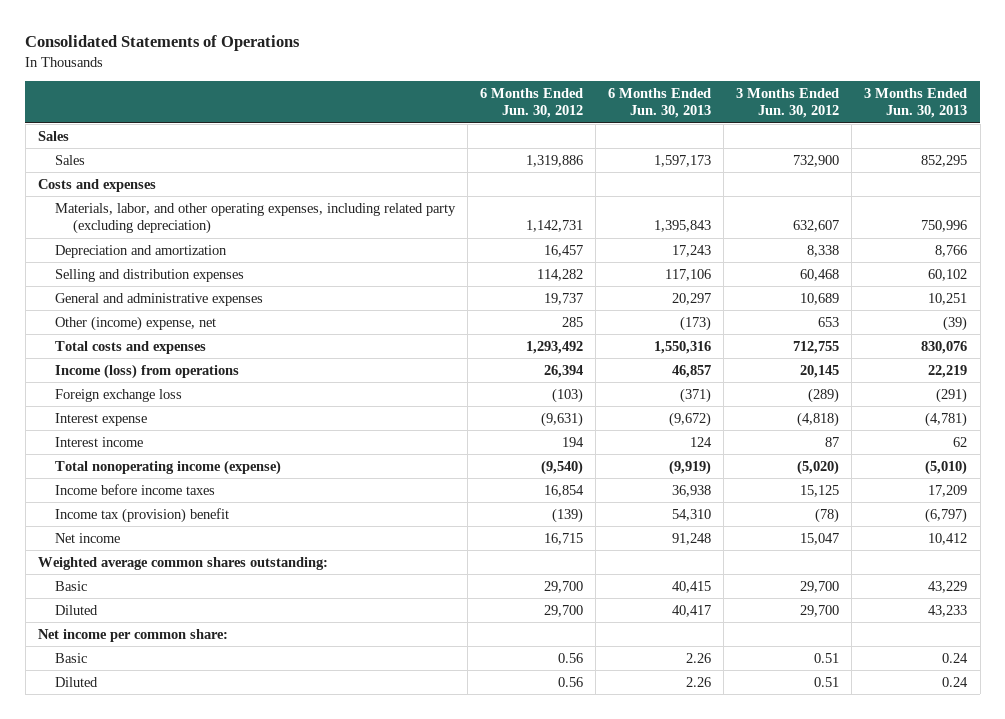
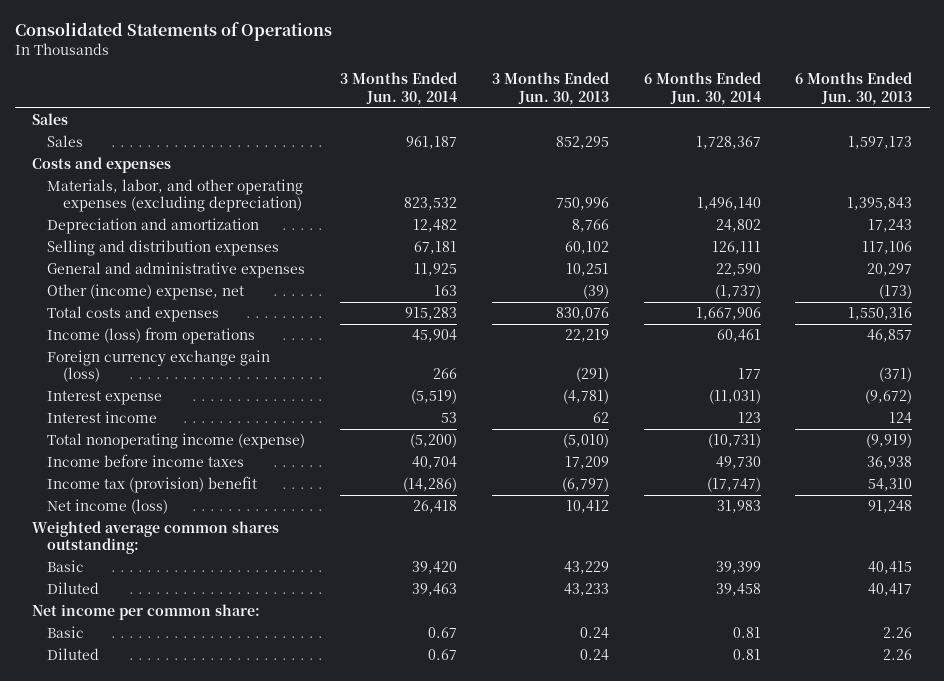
[480,87,584,119] 6 Months Ended Jun. 30, 2012 -> none
[736,87,840,119] 3 Months Ended Jun. 30, 2012 -> none
none -> [340,72,458,105] 3 Months Ended Jun. 30, 2014
none -> [643,72,761,105] 6 Months Ended Jun. 30, 2014
[55,202,457,235] Materials, labor, and other operating expenses, including related party (excluding depreciation) -> [47,178,304,213] Materials, labor, and other operating expenses (excluding depreciation)
[55,388,183,402] Foreign exchange loss -> [47,349,271,383] Foreign currency exchange gain (loss)
[55,532,121,543] Net income -> [47,498,169,514] Net income (loss)

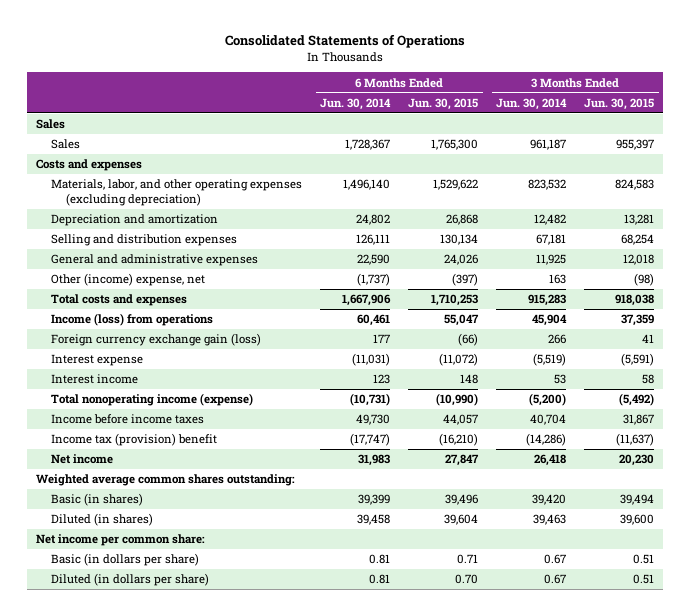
[491,72,609,105] 3 Months Ended Jun. 30, 2013 -> none
[795,72,913,105] 6 Months Ended Jun. 30, 2013 -> none
none -> [408,97,479,110] Jun. 30, 2015
none -> [584,97,655,110] Jun. 30, 2015
[47,498,169,514] Net income (loss) -> [51,454,114,465] Net income
[47,559,85,572] Basic -> [51,493,144,507] Basic (in shares)
[47,581,100,594] Diluted -> [51,513,154,527] Diluted (in shares)
[47,625,85,638] Basic -> [51,553,200,567] Basic (in dollars per share)
[47,647,100,660] Diluted -> [51,573,210,587] Diluted (in dollars per share)

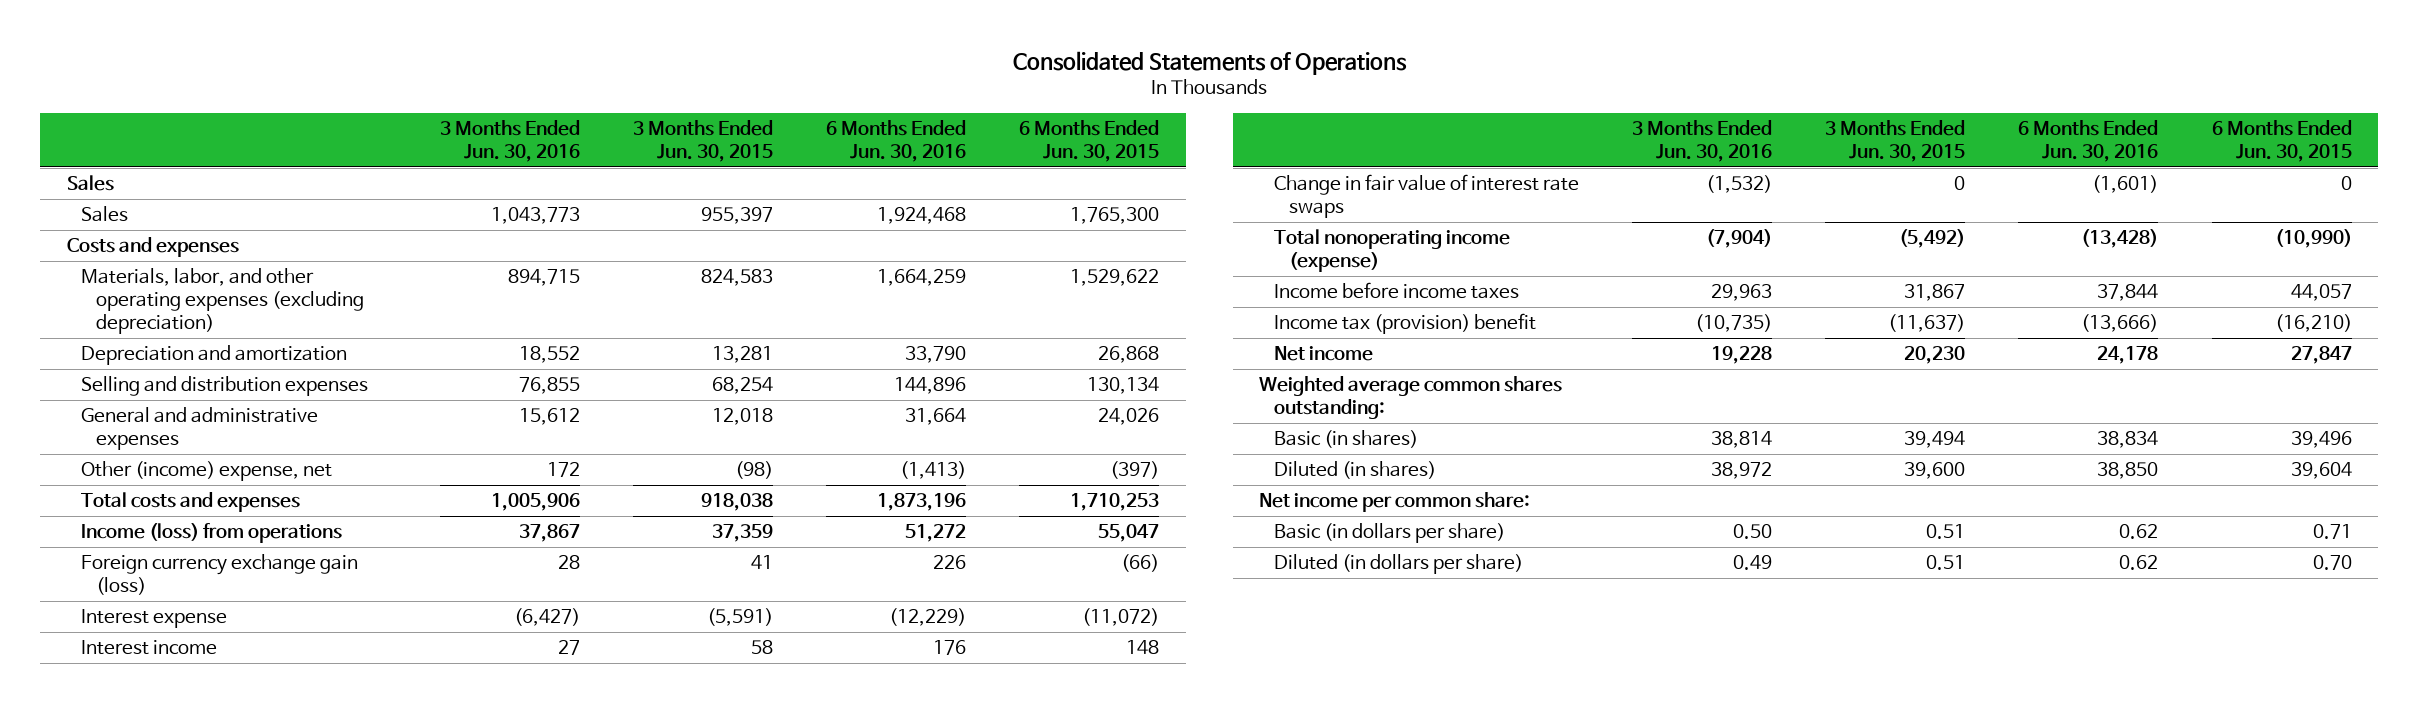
[320,97,392,110] Jun. 30, 2014 -> none
[496,97,568,110] Jun. 30, 2014 -> none
none -> [439,120,580,163] 3 Months Ended Jun. 30, 2016
none -> [826,120,967,163] 6 Months Ended Jun. 30, 2016
none -> [1273,174,1579,219] Change in fair value of interest rate swaps

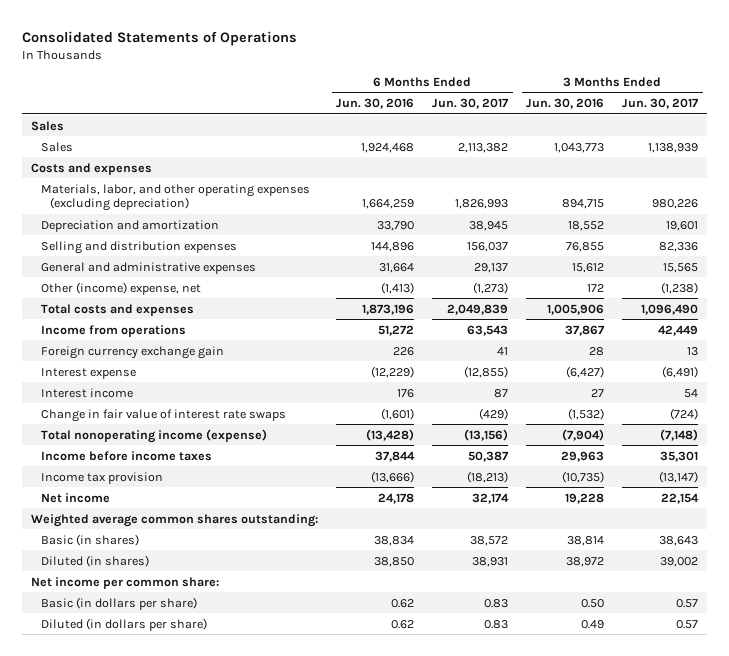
[632,120,773,163] 3 Months Ended Jun. 30, 2015 -> none
[1019,120,1160,163] 6 Months Ended Jun. 30, 2015 -> none
none -> [432,98,509,110] Jun. 30, 2017
none -> [622,98,699,110] Jun. 30, 2017
[81,523,343,544] Income (loss) from operations -> [40,324,186,337] Income from operations
[81,554,359,596] Foreign currency exchange gain (loss) -> [40,345,224,359] Foreign currency exchange gain
[1273,313,1536,335] Income tax (provision) benefit -> [40,471,163,484] Income tax provision

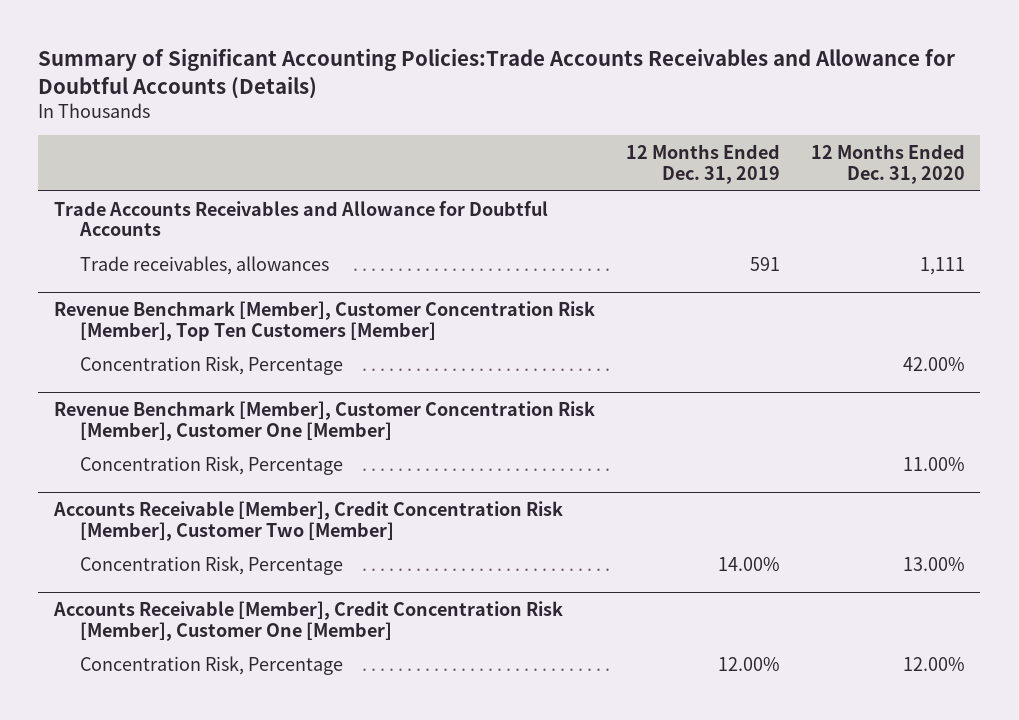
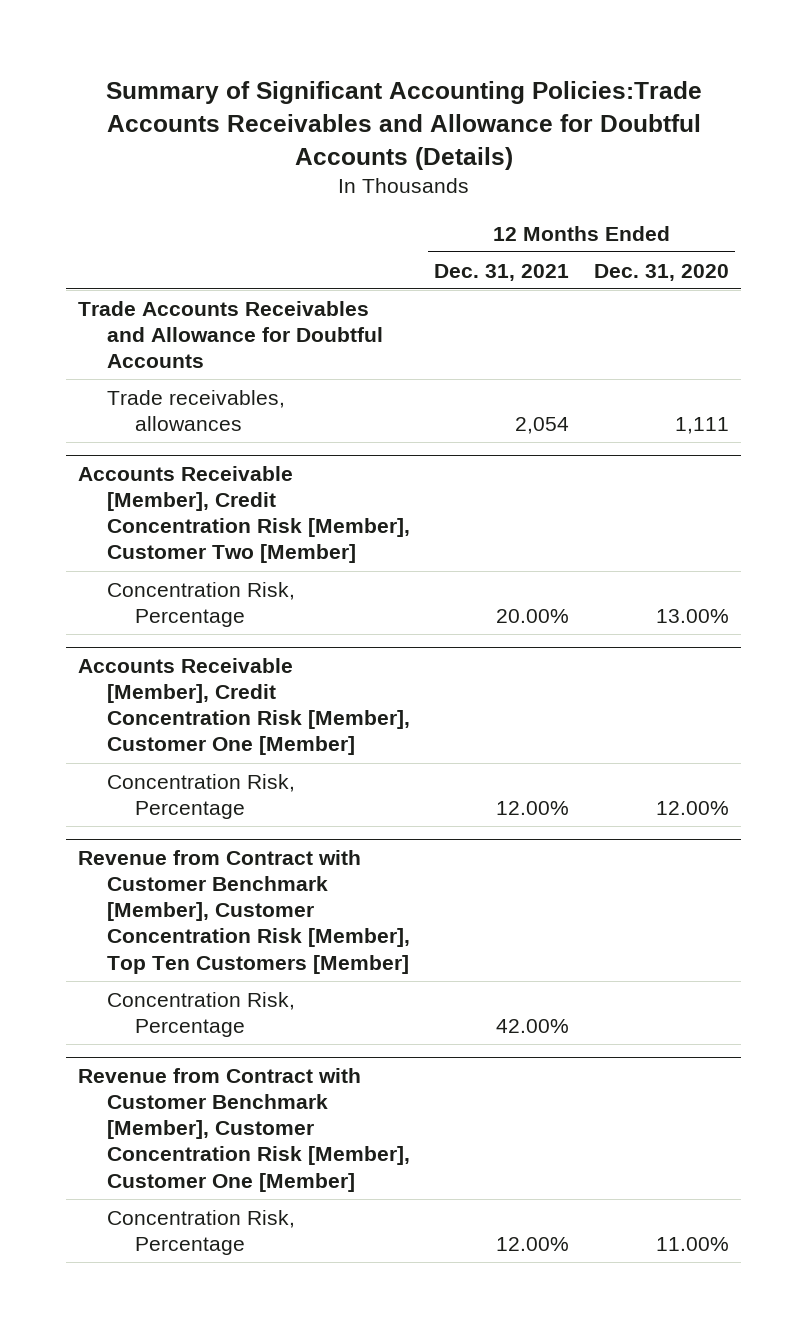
[625,144,780,184] 12 Months Ended Dec. 31, 2019 -> none
none -> [434,263,570,281] Dec. 31, 2021
[53,301,595,341] Revenue Benchmark [Member], Customer Concentration Risk [Member], Top Ten Customers [Member] -> none
[79,355,343,375] Concentration Risk, Percentage -> none
[53,401,595,441] Revenue Benchmark [Member], Customer Concentration Risk [Member], Customer One [Member] -> none
[79,455,343,475] Concentration Risk, Percentage -> none
none -> [78,849,410,974] Revenue from Contract with Customer Benchmark [Member], Customer Concentration Risk [Member], Top Ten Customers [Member]
none -> [106,991,295,1038] Concentration Risk, Percentage
none -> [78,1067,410,1192] Revenue from Contract with Customer Benchmark [Member], Customer Concentration Risk [Member], Customer One [Member]
none -> [106,1209,295,1256] Concentration Risk, Percentage

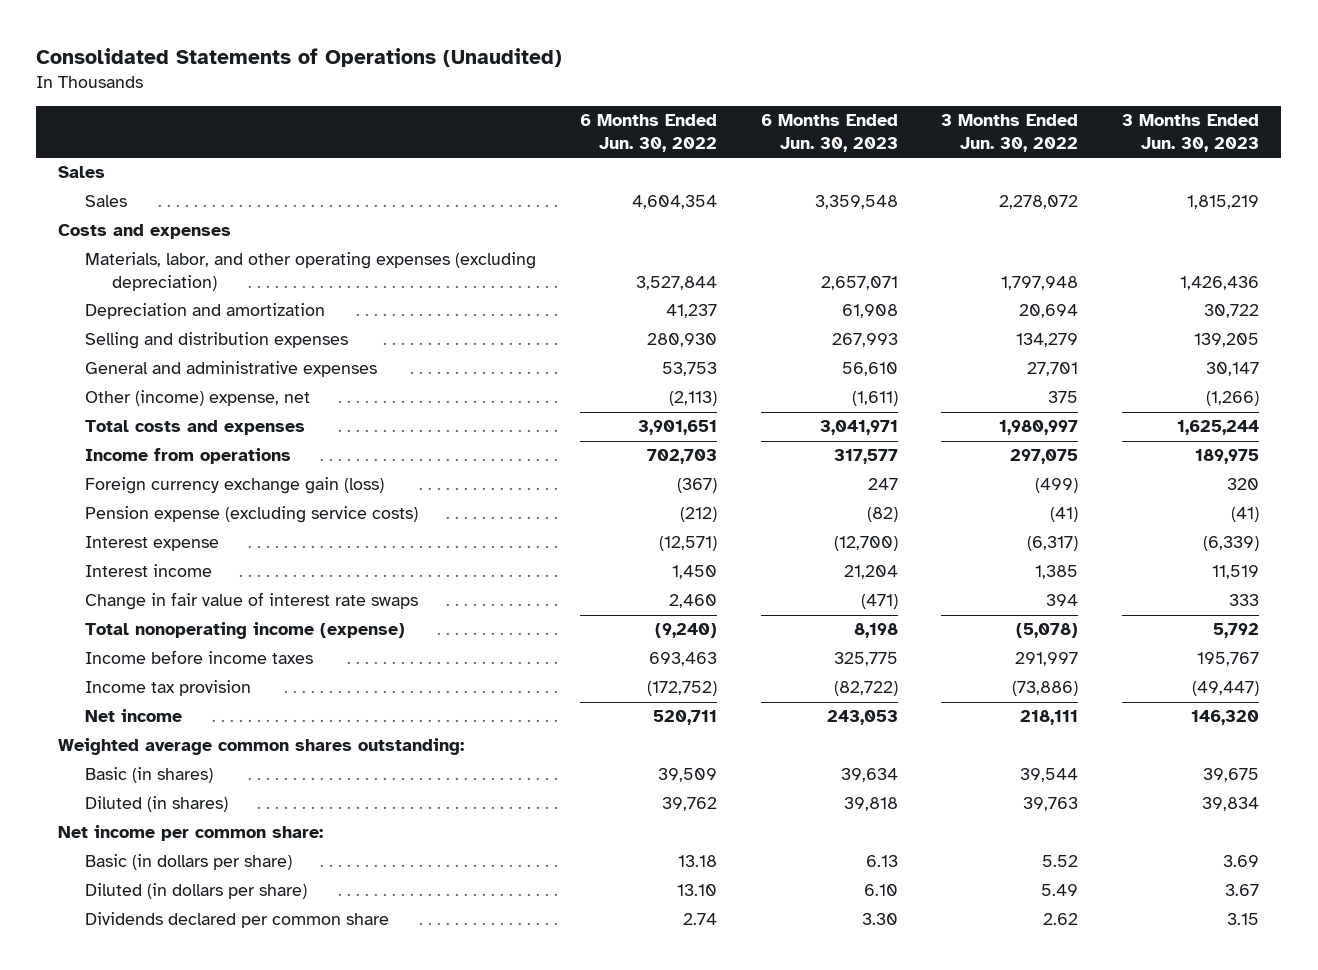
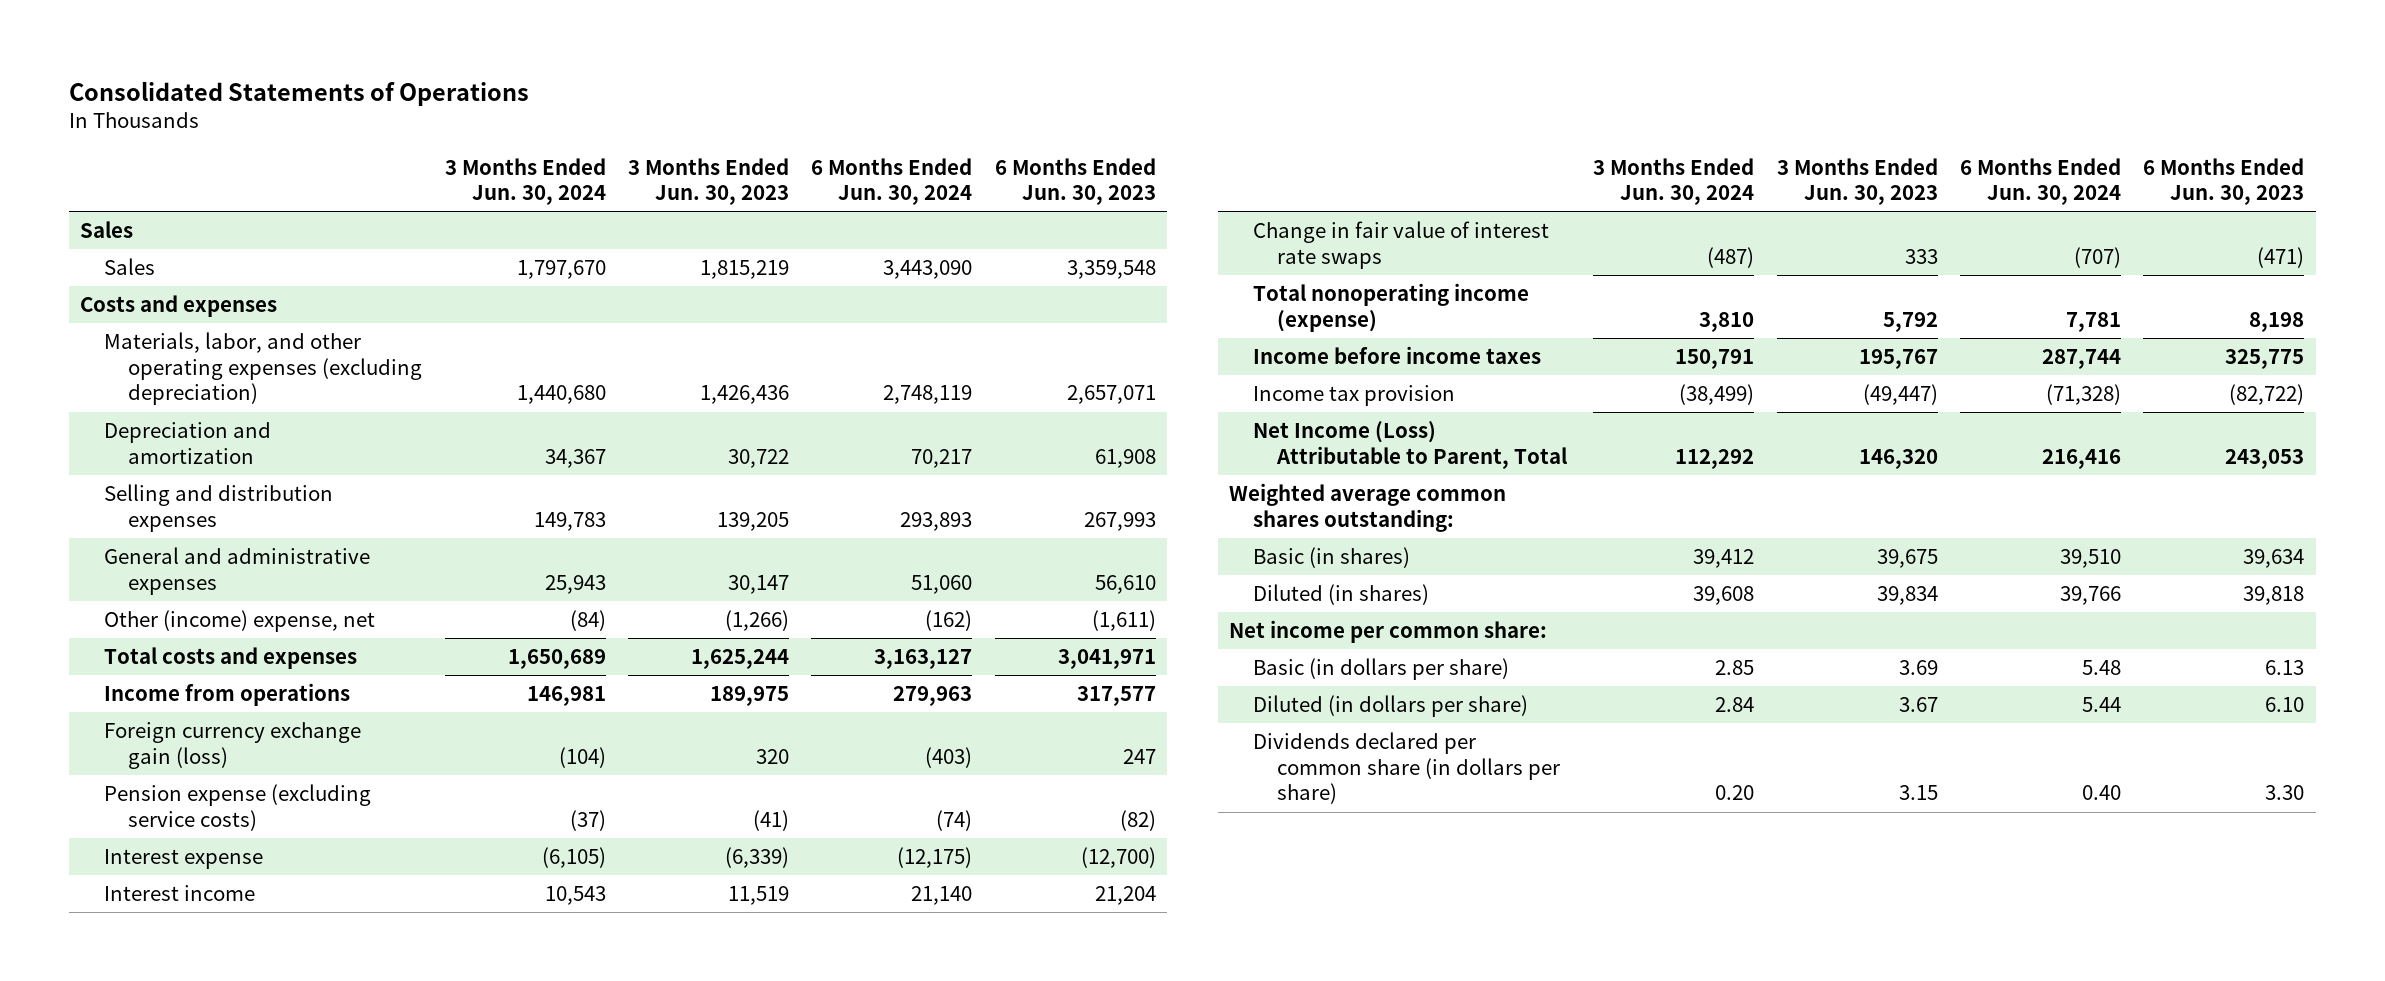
[36,48,563,68] Consolidated Statements of Operations (Unaudited) -> [69,80,530,106] Consolidated Statements of Operations
[579,114,717,152] 6 Months Ended Jun. 30, 2022 -> none
[941,114,1079,152] 3 Months Ended Jun. 30, 2022 -> none
none -> [444,157,606,206] 3 Months Ended Jun. 30, 2024
none -> [811,157,973,206] 6 Months Ended Jun. 30, 2024
[84,709,182,723] Net income -> [1252,421,1567,469] Net Income (Loss) Attributable to Parent, Total
[84,912,389,929] Dividends declared per common share -> [1252,732,1560,805] Dividends declared per common share (in dollars per share)

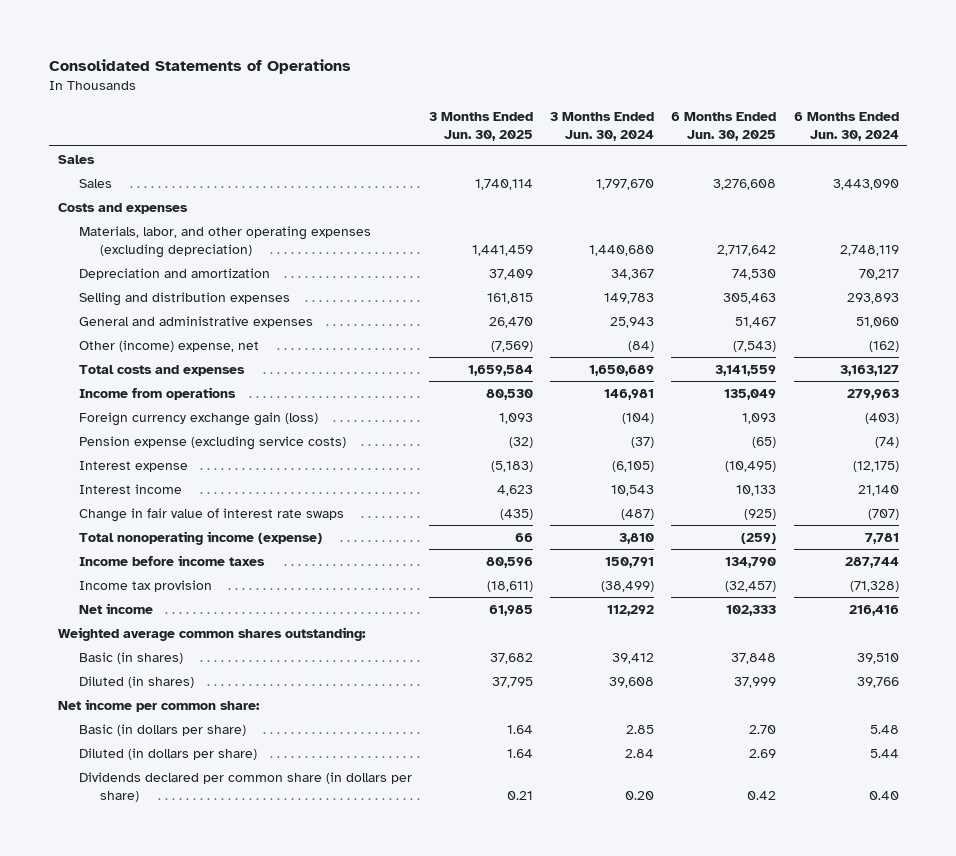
[628,157,790,206] 3 Months Ended Jun. 30, 2023 -> none
[994,157,1156,206] 6 Months Ended Jun. 30, 2023 -> none
none -> [428,111,533,141] 3 Months Ended Jun. 30, 2025
none -> [671,111,777,141] 6 Months Ended Jun. 30, 2025
[1252,421,1567,469] Net Income (Loss) Attributable to Parent, Total -> [78,602,153,614] Net income

